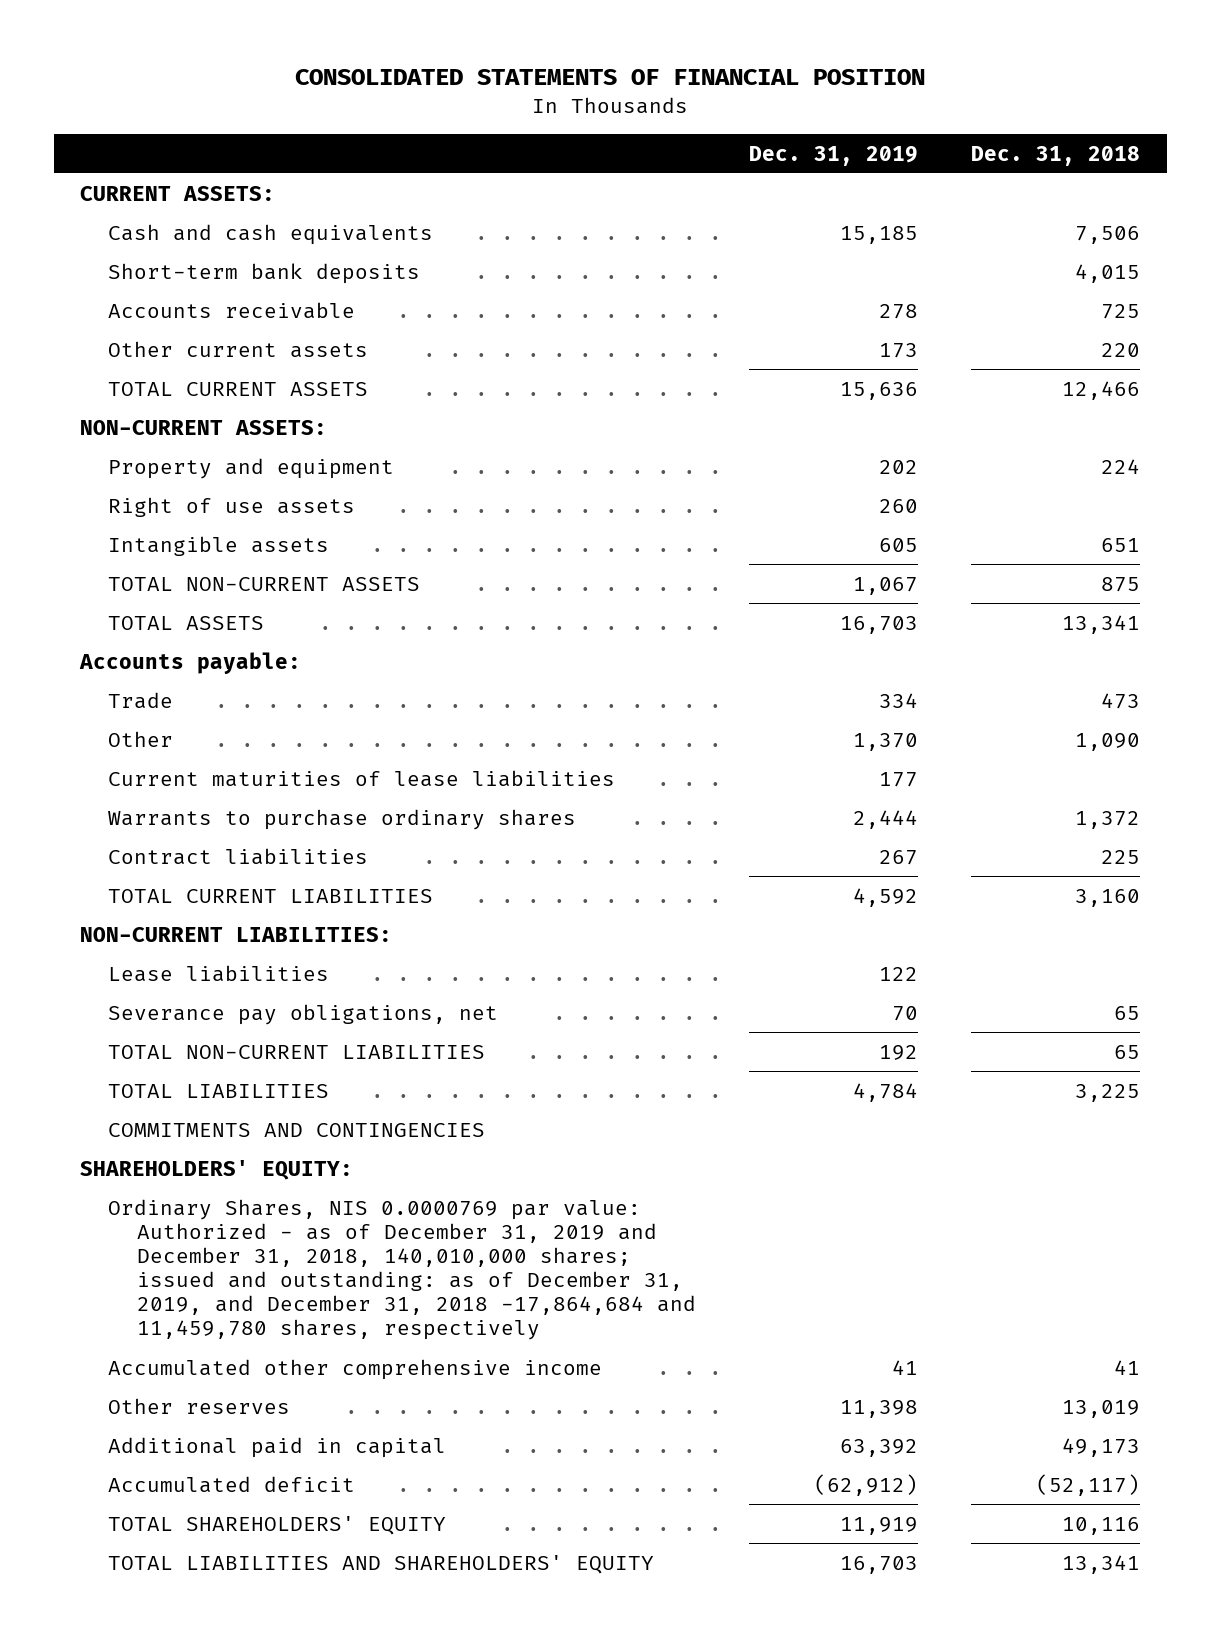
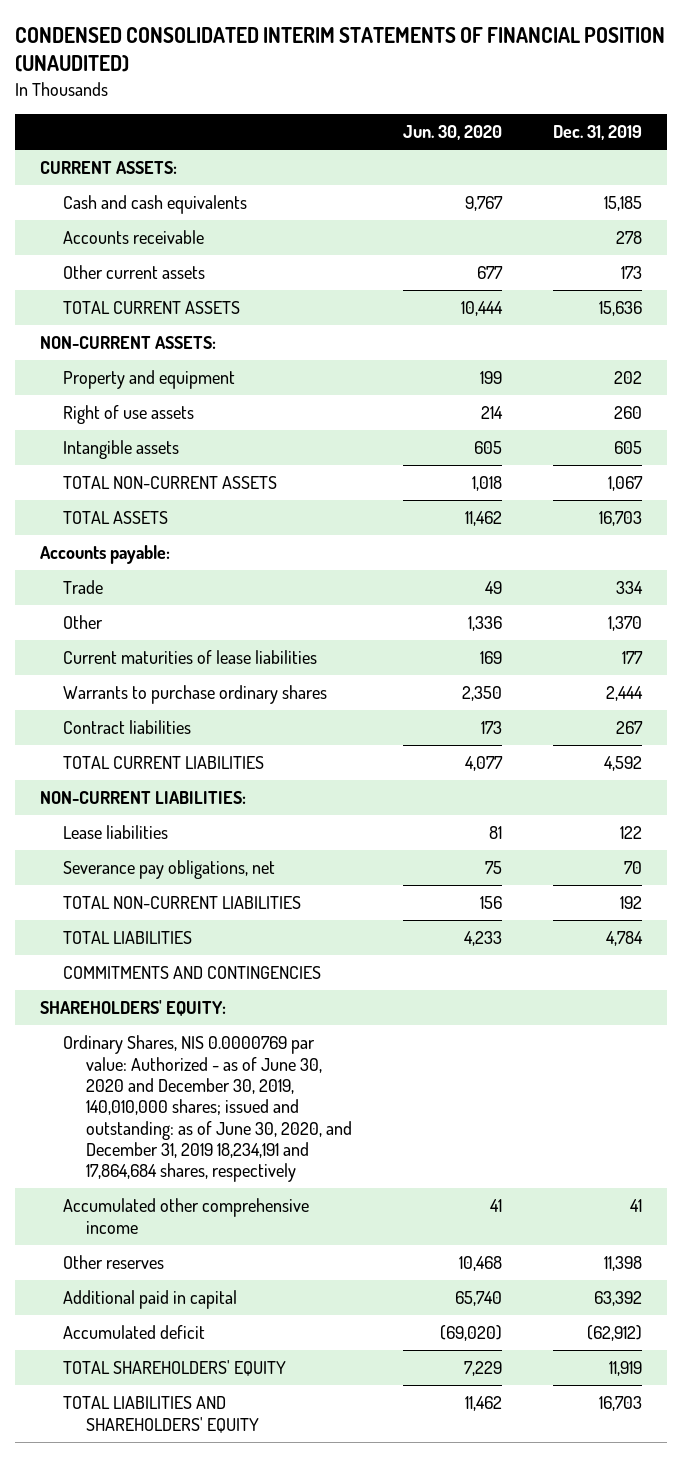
[295,69,926,86] CONSOLIDATED STATEMENTS OF FINANCIAL POSITION -> [14,27,665,73] CONDENSED CONSOLIDATED INTERIM STATEMENTS OF FINANCIAL POSITION (UNAUDITED)
[971,145,1141,166] Dec. 31, 2018 -> none
none -> [402,125,502,141] Jun. 30, 2020
[108,262,421,284] Short-term bank deposits -> none
[108,1198,696,1341] Ordinary Shares, NIS 0.0000769 par value: Authorized - as of December 31, 2019 and December 31, 2018, 140,010,000 shares; issued and outstanding: as of December 31, 2019, and December 31, 2018 -17,864,684 and 11,459,780 shares, respectively -> [63,1035,353,1183] Ordinary Shares, NIS 0.0000769 par value: Authorized - as of June 30, 2020 and December 30, 2019, 140,010,000 shares; issued and outstanding: as of June 30, 2020, and December 31, 2019 18,234,191 and 17,864,684 shares, respectively

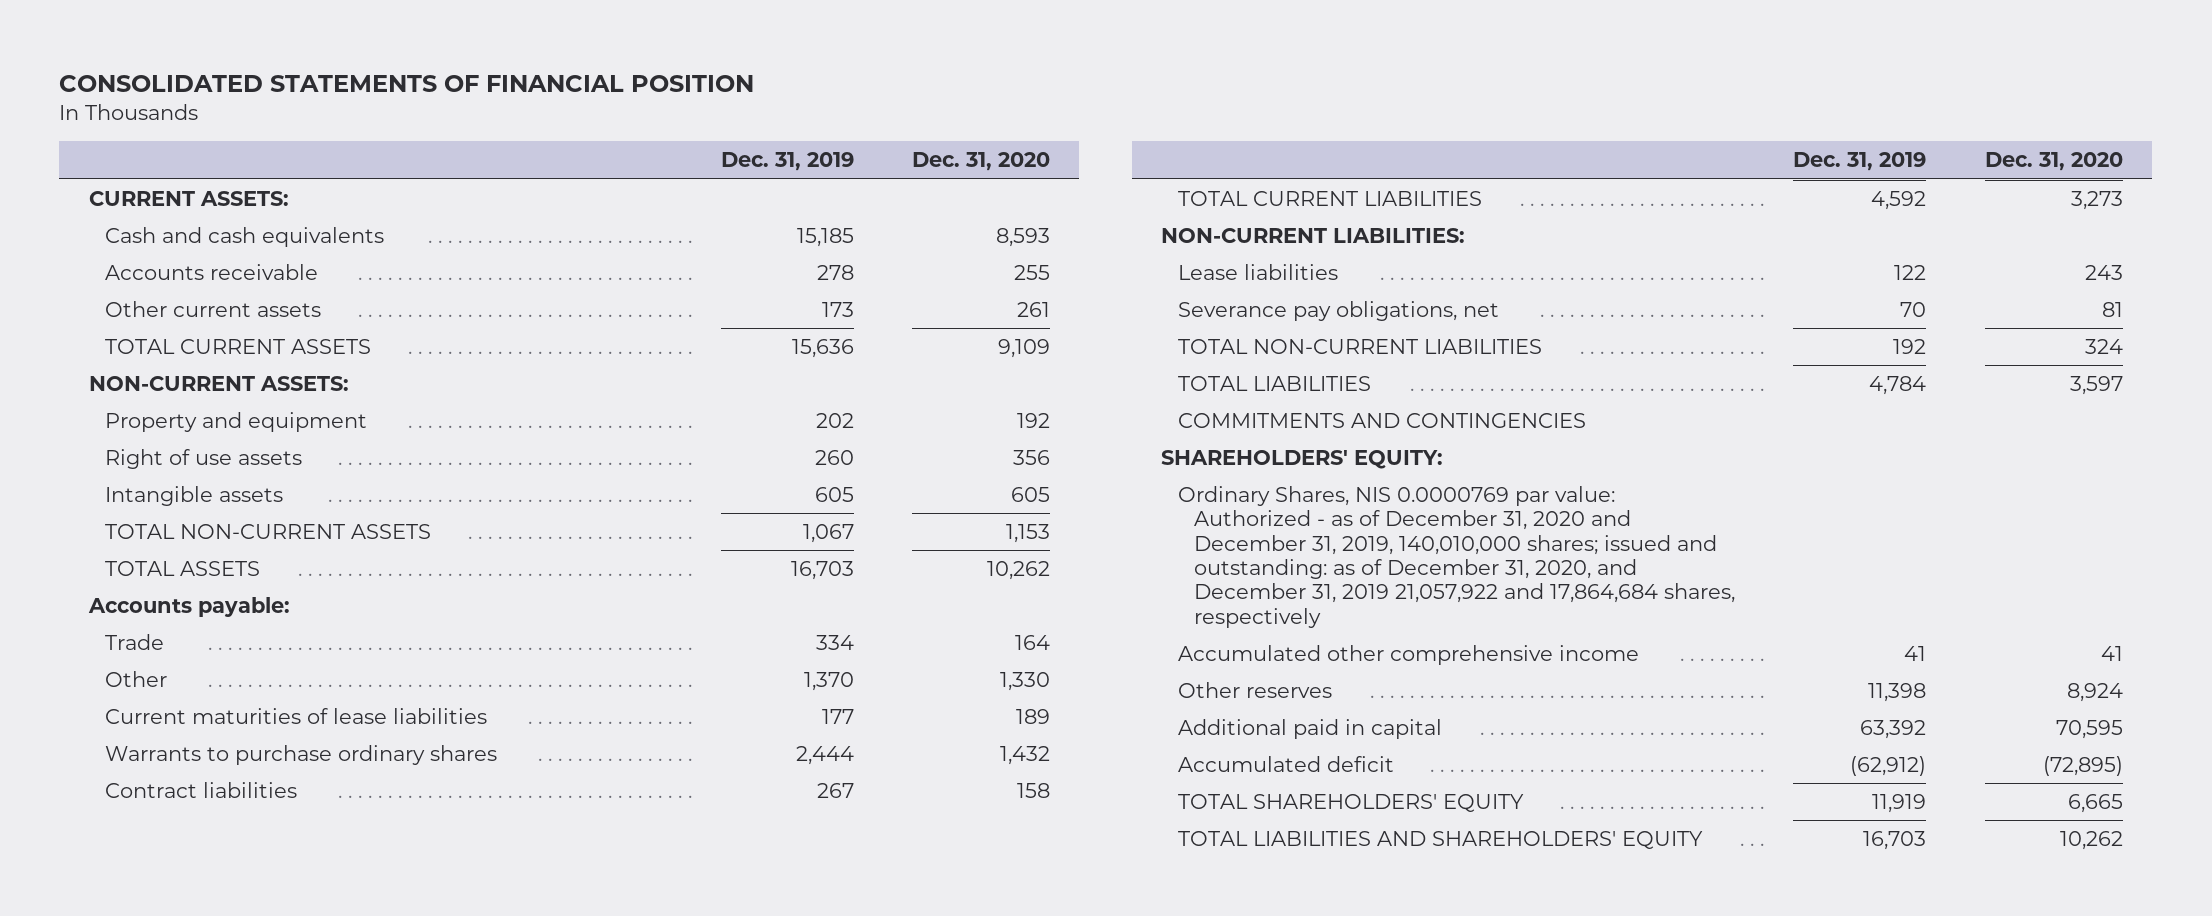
[14,27,665,73] CONDENSED CONSOLIDATED INTERIM STATEMENTS OF FINANCIAL POSITION (UNAUDITED) -> [59,75,755,93] CONSOLIDATED STATEMENTS OF FINANCIAL POSITION
[402,125,502,141] Jun. 30, 2020 -> none
none -> [912,152,1051,172] Dec. 31, 2020
[63,1035,353,1183] Ordinary Shares, NIS 0.0000769 par value: Authorized - as of June 30, 2020 and December 30, 2019, 140,010,000 shares; issued and outstanding: as of June 30, 2020, and December 31, 2019 18,234,191 and 17,864,684 shares, respectively -> [1177,485,1735,628] Ordinary Shares, NIS 0.0000769 par value: Authorized - as of December 31, 2020 and December 31, 2019, 140,010,000 shares; issued and outstanding: as of December 31, 2020, and December 31, 2019 21,057,922 and 17,864,684 shares, respectively

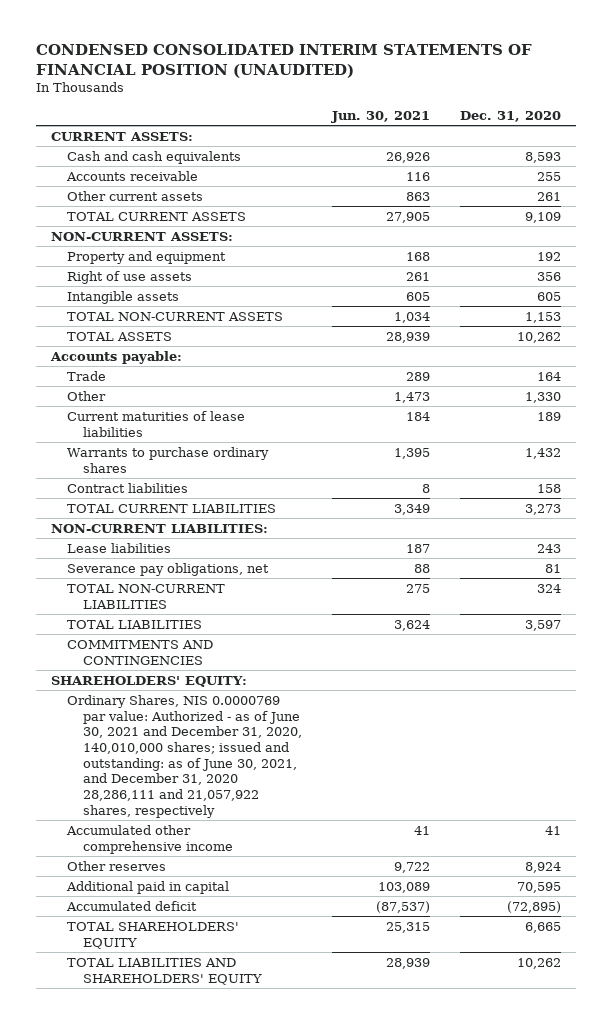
[59,75,755,93] CONSOLIDATED STATEMENTS OF FINANCIAL POSITION -> [35,44,532,79] CONDENSED CONSOLIDATED INTERIM STATEMENTS OF FINANCIAL POSITION (UNAUDITED)
[720,152,854,172] Dec. 31, 2019 -> none
none -> [330,110,430,123] Jun. 30, 2021
[1177,485,1735,628] Ordinary Shares, NIS 0.0000769 par value: Authorized - as of December 31, 2020 and December 31, 2019, 140,010,000 shares; issued and outstanding: as of December 31, 2020, and December 31, 2019 21,057,922 and 17,864,684 shares, respectively -> [66,694,302,818] Ordinary Shares, NIS 0.0000769 par value: Authorized - as of June 30, 2021 and December 31, 2020, 140,010,000 shares; issued and outstanding: as of June 30, 2021, and December 31, 2020 28,286,111 and 21,057,922 shares, respectively

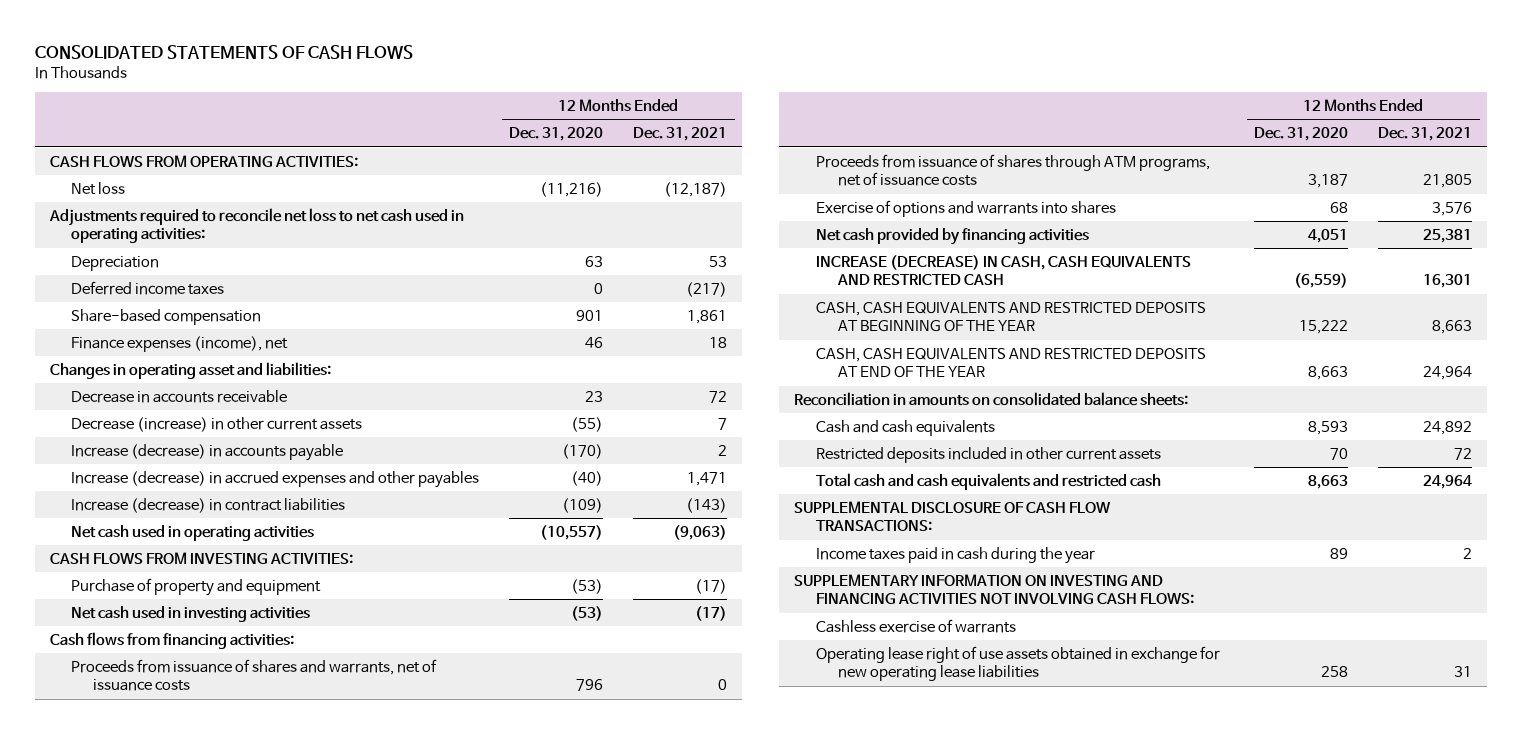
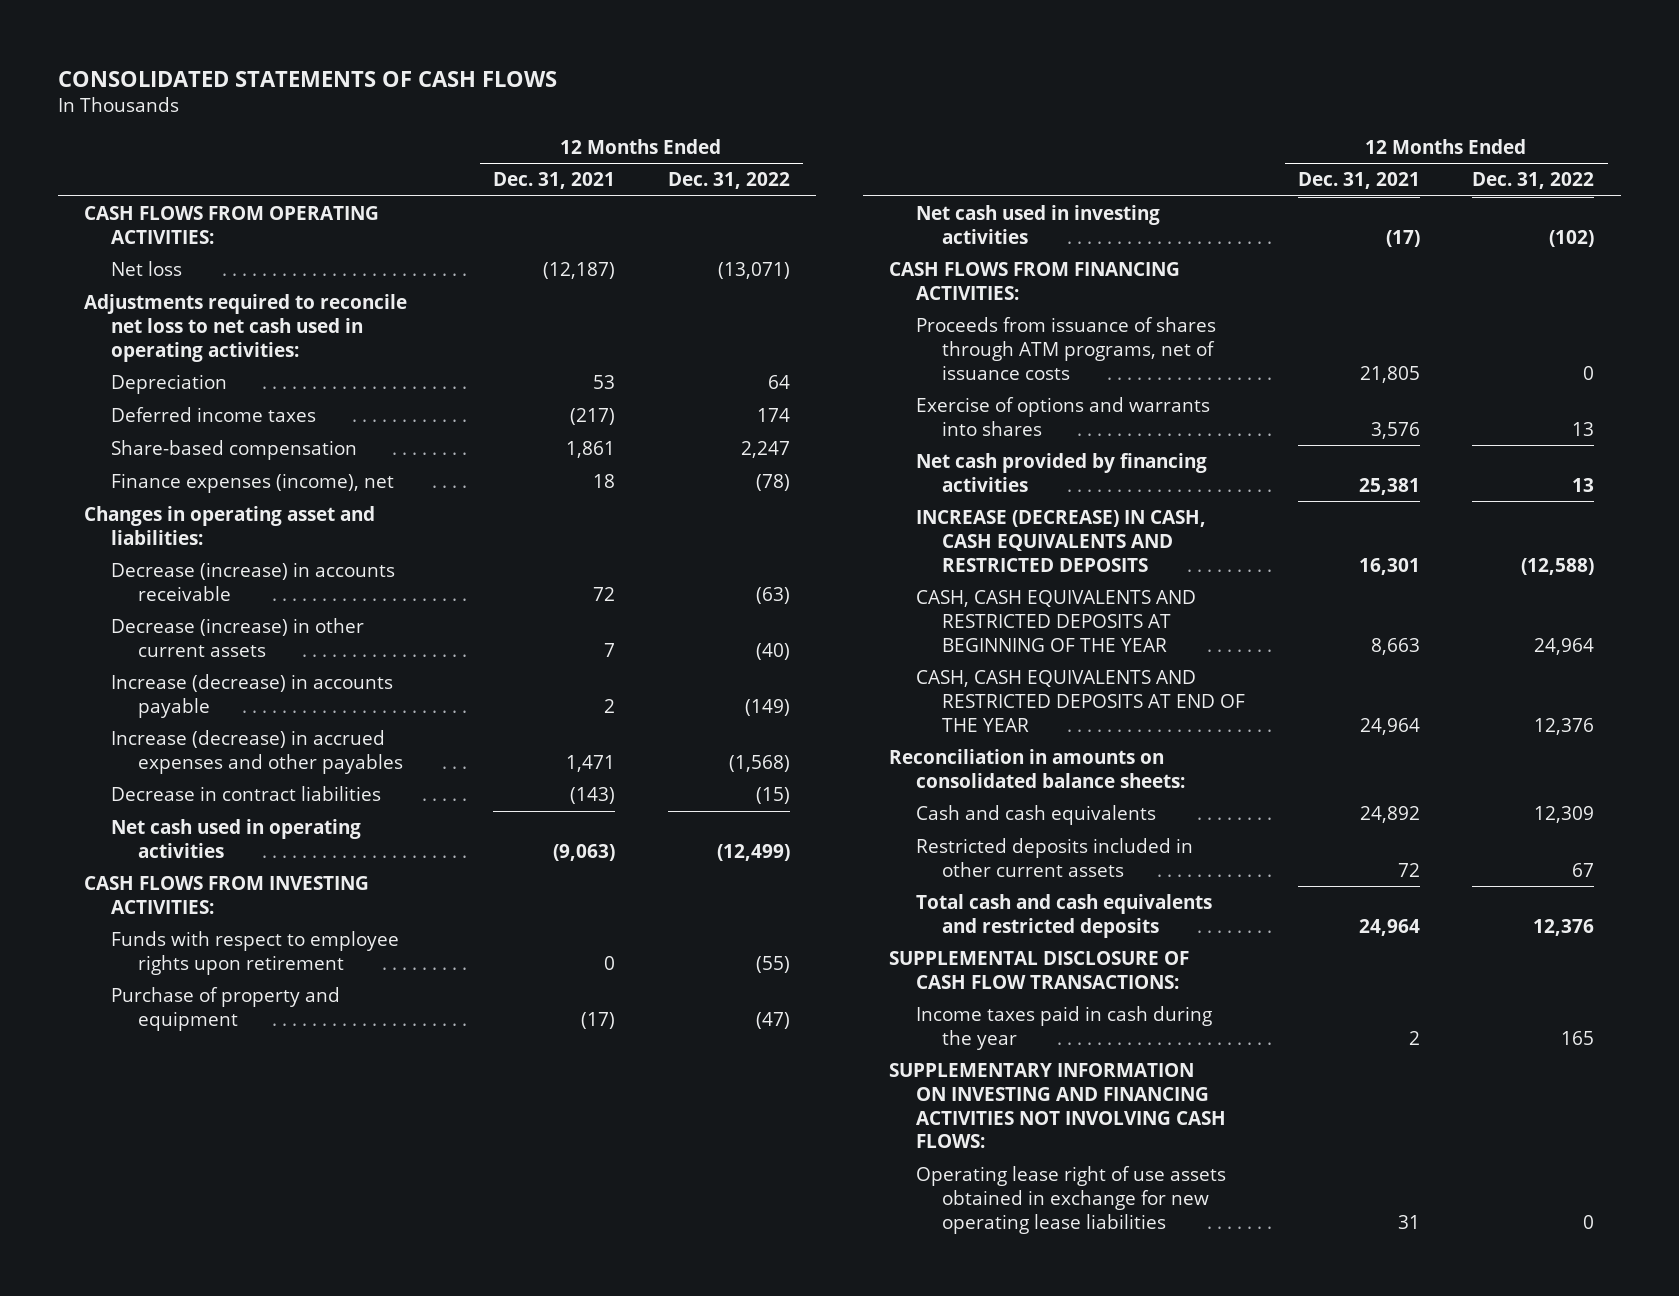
[509,127,604,142] Dec. 31, 2020 -> none
none -> [667,172,790,190] Dec. 31, 2022
[71,389,288,403] Decrease in accounts receivable -> [110,561,395,601] Decrease (increase) in accounts receivable
[71,497,346,513] Increase (decrease) in contract liabilities -> [110,785,381,801] Decrease in contract liabilities
none -> [110,930,399,975] Funds with respect to employee rights upon retirement
[71,658,438,692] Proceeds from issuance of shares and warrants, net of issuance costs -> none
[49,631,294,649] Cash flows from financing activities: -> [888,261,1180,300] CASH FLOWS FROM FINANCING ACTIVITIES:
[816,254,1192,286] INCREASE (DECREASE) IN CASH, CASH EQUIVALENTS AND RESTRICTED CASH -> [915,509,1206,572] INCREASE (DECREASE) IN CASH, CASH EQUIVALENTS AND RESTRICTED DEPOSITS
[816,472,1162,490] Total cash and cash equivalents and restricted cash -> [915,893,1212,938] Total cash and cash equivalents and restricted deposits
[816,618,1017,633] Cashless exercise of warrants -> none

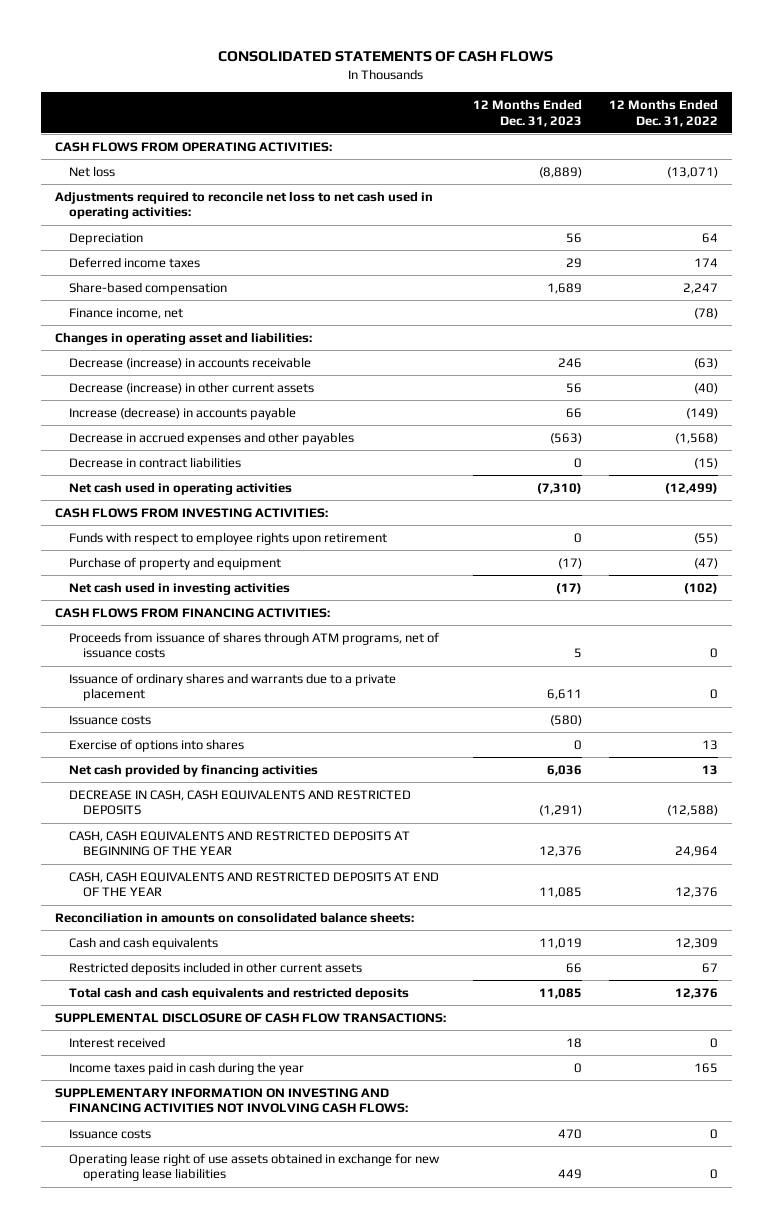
[493,172,616,190] Dec. 31, 2021 -> none
none -> [472,98,582,127] 12 Months Ended Dec. 31, 2023
[110,472,394,493] Finance expenses (income), net -> [68,307,183,319] Finance income, net
[110,729,403,774] Increase (decrease) in accrued expenses and other payables -> [68,431,354,445] Decrease in accrued expenses and other payables
none -> [68,672,396,702] Issuance of ordinary shares and warrants due to a private placement
none -> [68,714,151,725] Issuance costs
[915,396,1210,436] Exercise of options and warrants into shares -> [68,738,244,752] Exercise of options into shares
[915,509,1206,572] INCREASE (DECREASE) IN CASH, CASH EQUIVALENTS AND RESTRICTED DEPOSITS -> [68,789,411,816] DECREASE IN CASH, CASH EQUIVALENTS AND RESTRICTED DEPOSITS
none -> [68,1036,165,1048] Interest received
none -> [68,1128,151,1139] Issuance costs

